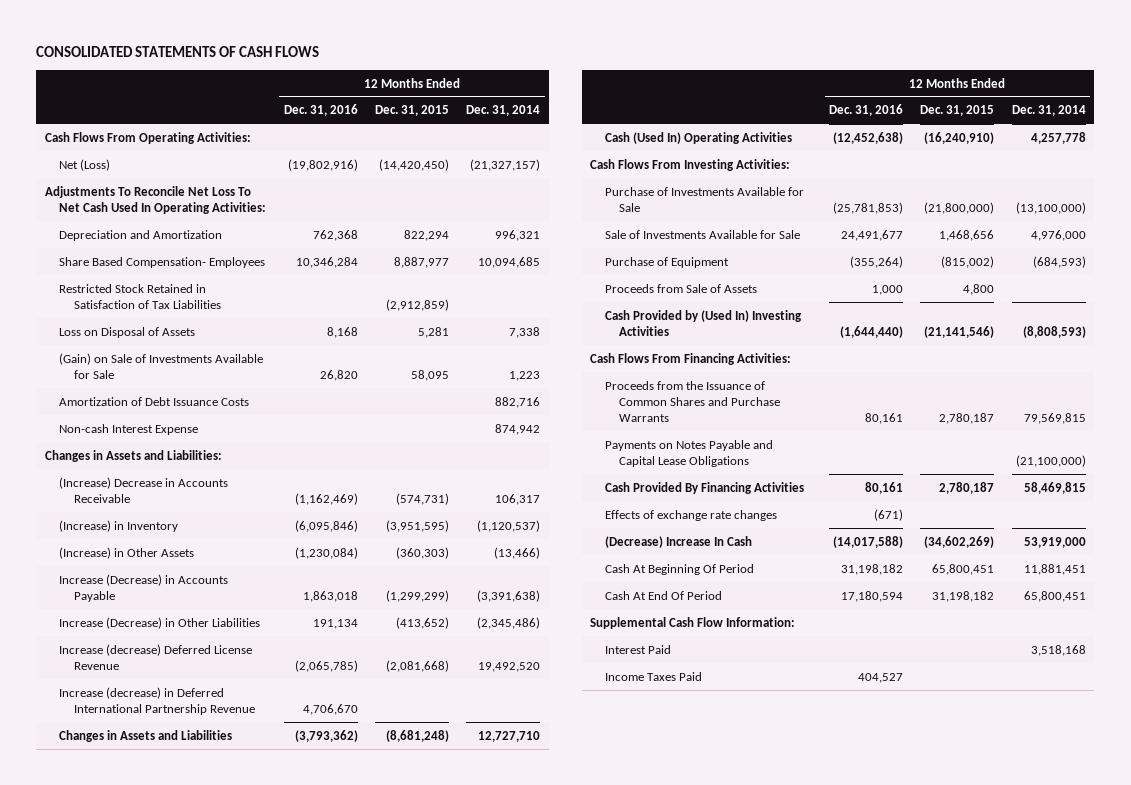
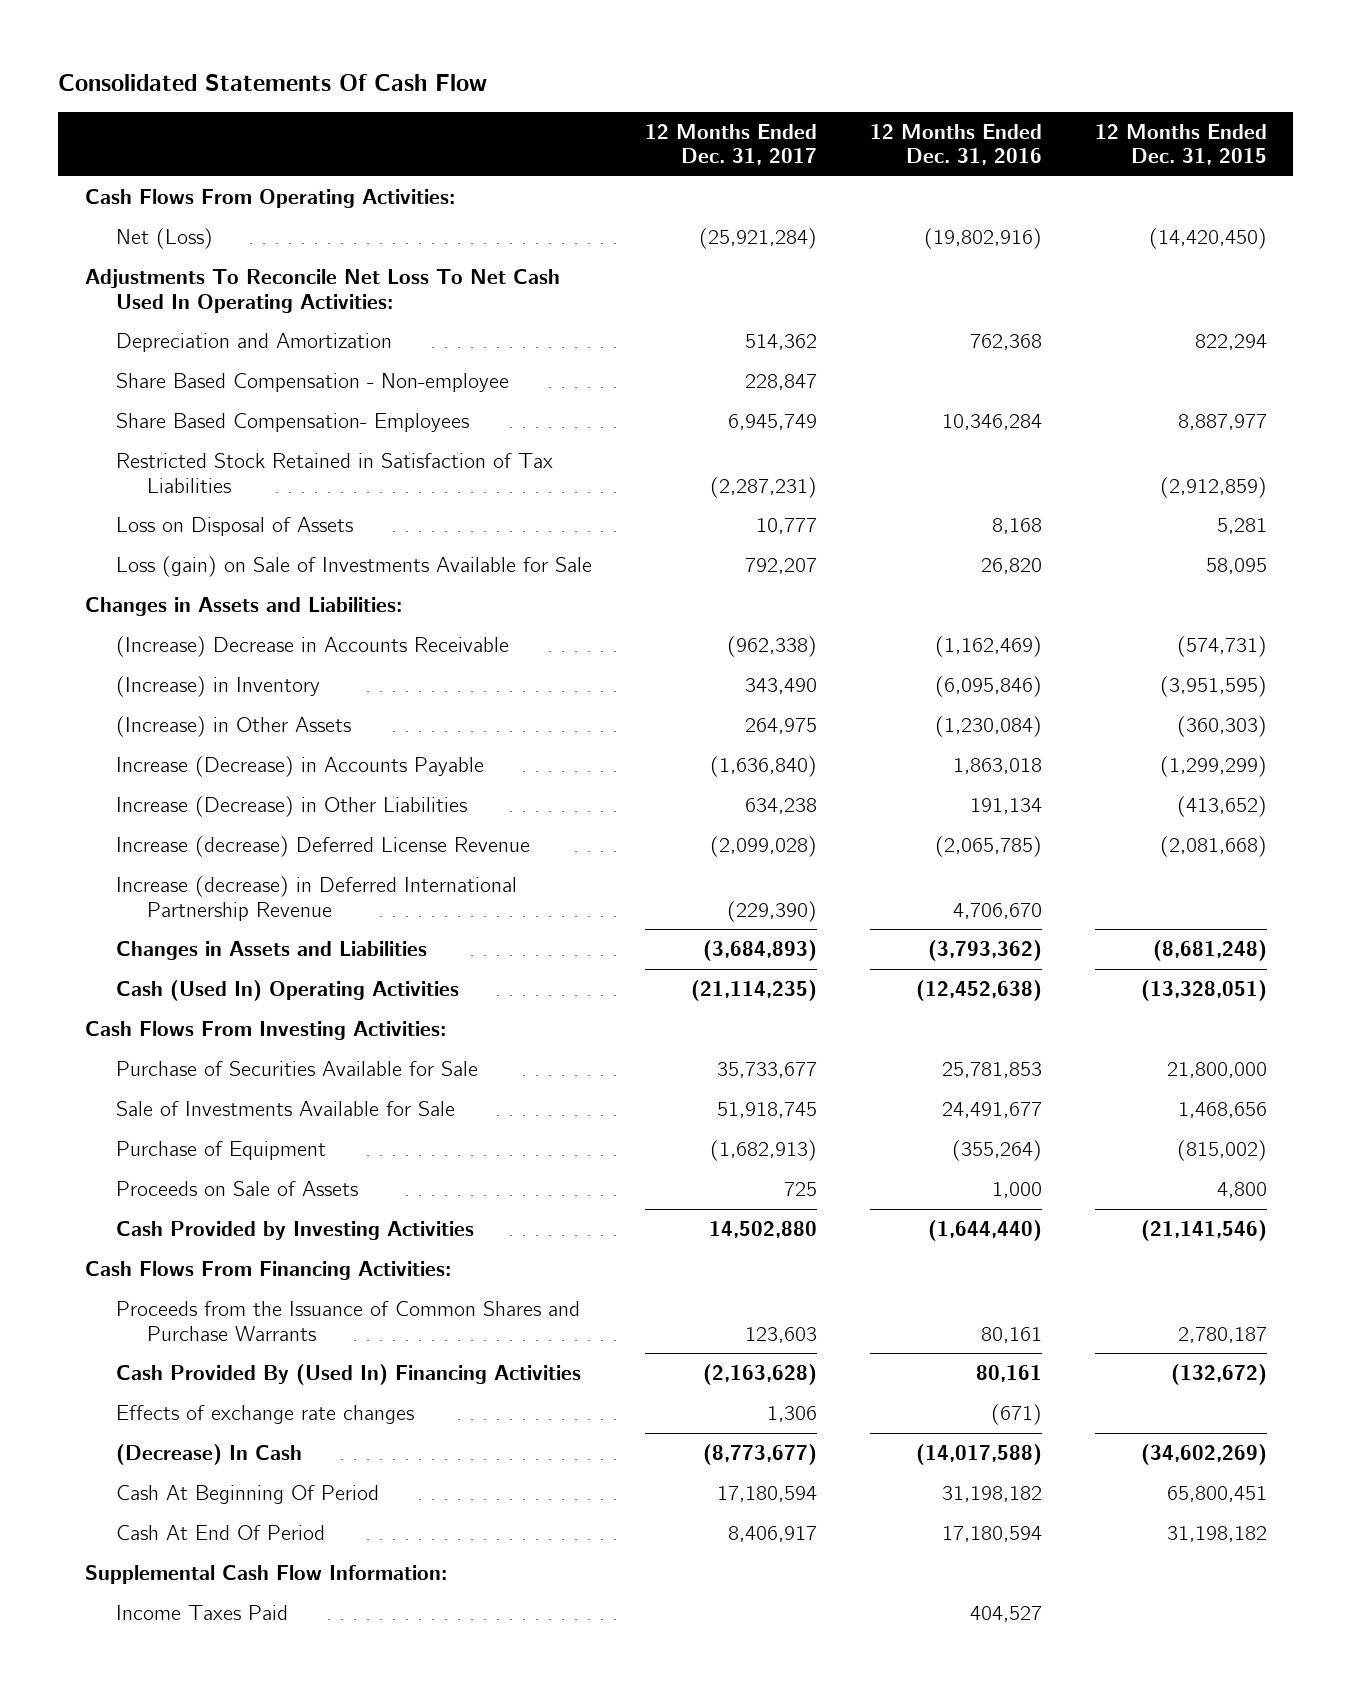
[36,45,320,57] CONSOLIDATED STATEMENTS OF CASH FLOWS -> [58,73,488,91] Consolidated Statements Of Cash Flow
[466,105,541,117] Dec. 31, 2014 -> none
none -> [644,123,817,166] 12 Months Ended Dec. 31, 2017
none -> [115,373,509,393] Share Based Compensation - Non-employee
[59,396,250,406] Amortization of Debt Issuance Costs -> none
[59,423,199,435] Non-cash Interest Expense -> none
[59,352,264,379] (Gain) on Sale of Investments Available for Sale -> [115,556,592,578] Loss (gain) on Sale of Investments Available for Sale
[924,131,995,144] (16,240,910) -> [1140,980,1267,1002] (13,328,051)
[604,186,804,212] Purchase of Investments Available for Sale -> [115,1061,478,1077] Purchase of Securities Available for Sale
[833,201,904,214] (25,781,853) -> [941,1062,1042,1079] 25,781,853
[924,201,995,214] (21,800,000) -> [1166,1062,1267,1079] 21,800,000
[604,283,757,293] Proceeds from Sale of Assets -> [115,1181,358,1197] Proceeds on Sale of Assets
[604,309,802,336] Cash Provided by (Used In) Investing Activities -> [115,1221,474,1241] Cash Provided by Investing Activities
[604,439,773,467] Payments on Notes Payable and Capital Lease Obligations -> none
[604,481,804,494] Cash Provided By Financing Activities -> [115,1364,581,1386] Cash Provided By (Used In) Financing Activities
[939,481,995,494] 2,780,187 -> [1170,1364,1267,1386] (132,672)
[604,535,752,548] (Decrease) Increase In Cash -> [115,1444,302,1466] (Decrease) In Cash
[604,644,671,654] Interest Paid -> none

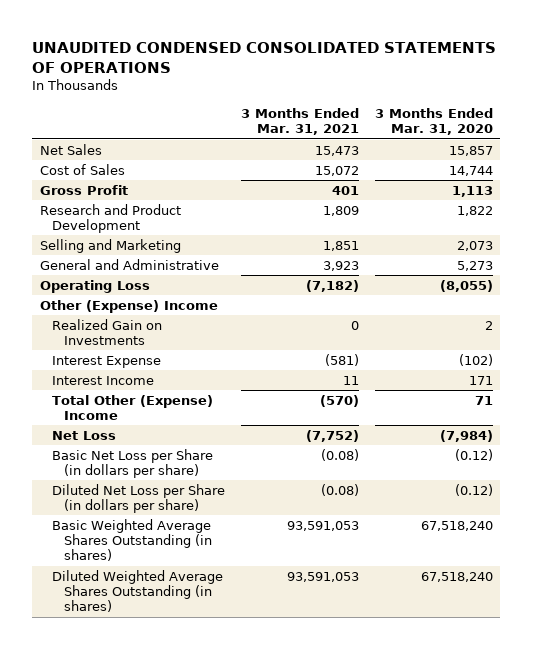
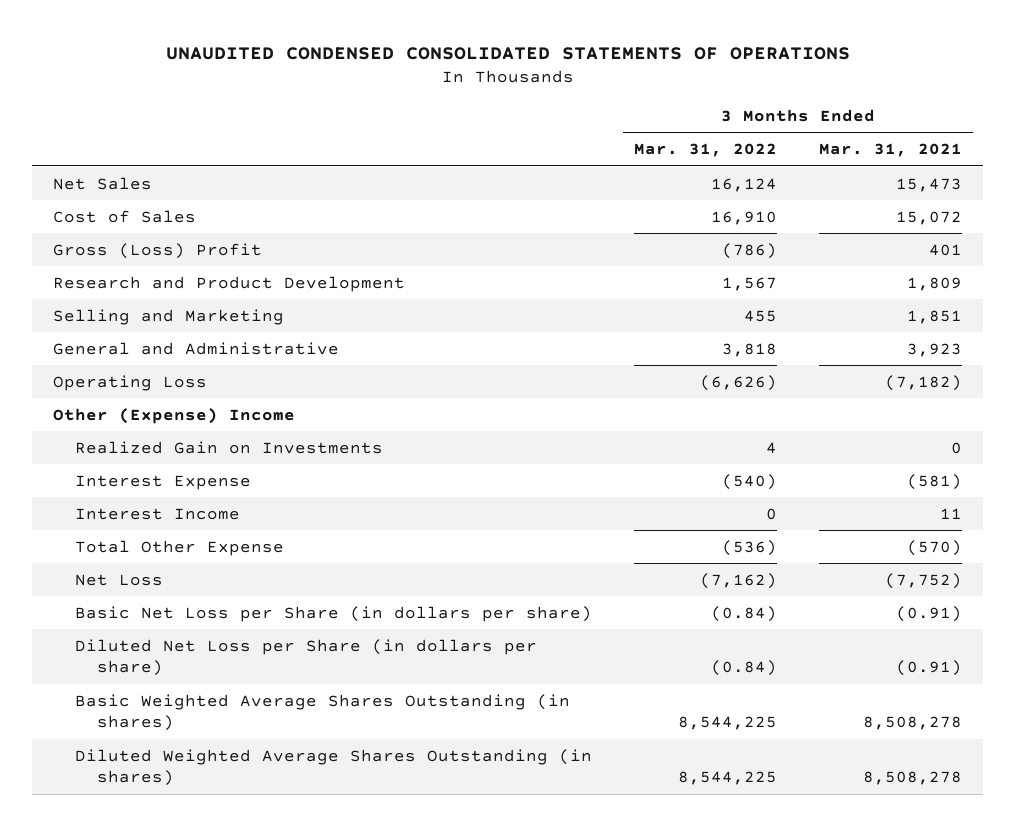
[374,108,493,136] 3 Months Ended Mar. 31, 2020 -> none
none -> [633,143,777,158] Mar. 31, 2022
[40,184,129,195] Gross Profit -> [52,242,262,259] Gross (Loss) Profit
[52,394,214,421] Total Other (Expense) Income -> [74,539,284,556] Total Other Expense
[320,448,359,461] (0.08) -> [896,605,963,622] (0.91)
[320,483,359,496] (0.08) -> [896,660,963,677] (0.91)
[286,520,359,531] 93,591,053 -> [863,716,963,731] 8,508,278
[286,571,359,582] 93,591,053 -> [863,771,963,786] 8,508,278

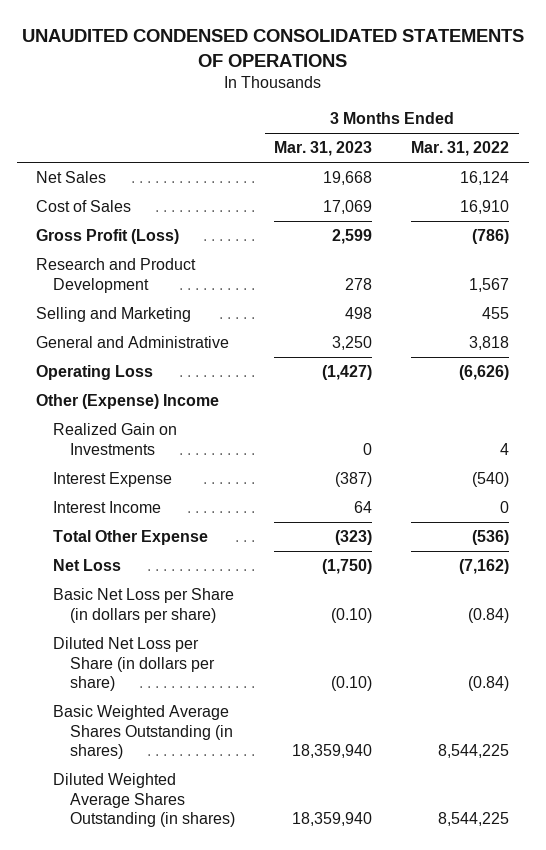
[819,143,963,158] Mar. 31, 2021 -> none
none -> [274,141,373,157] Mar. 31, 2023
[52,242,262,259] Gross (Loss) Profit -> [36,229,180,245] Gross Profit (Loss)

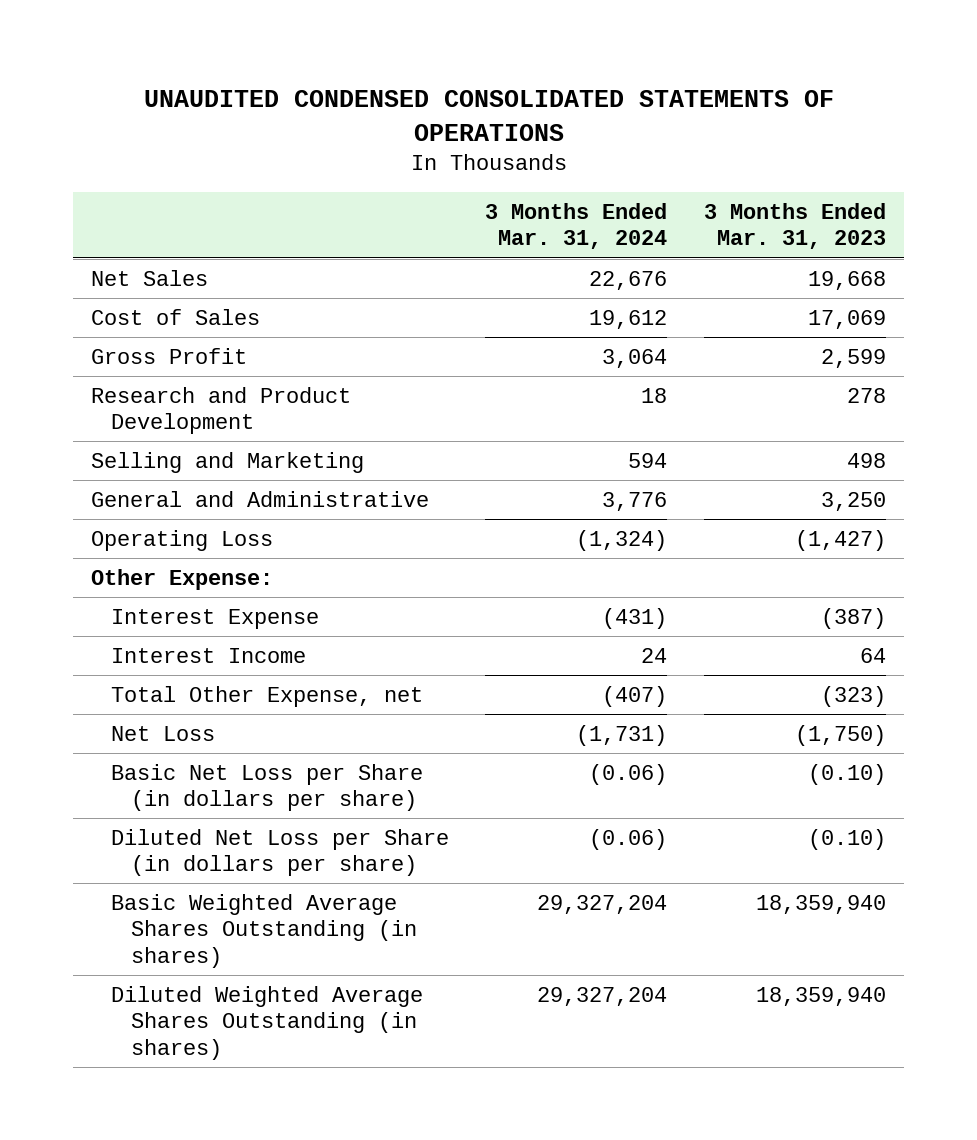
[411,141,510,157] Mar. 31, 2022 -> none
none -> [485,202,668,250] 3 Months Ended Mar. 31, 2024
[36,229,180,245] Gross Profit (Loss) -> [91,347,248,364] Gross Profit
[53,423,178,455] Realized Gain on Investments -> none
[36,394,220,410] Other (Expense) Income -> [91,568,274,590] Other Expense:
[53,530,209,546] Total Other Expense -> [111,685,424,707] Total Other Expense, net

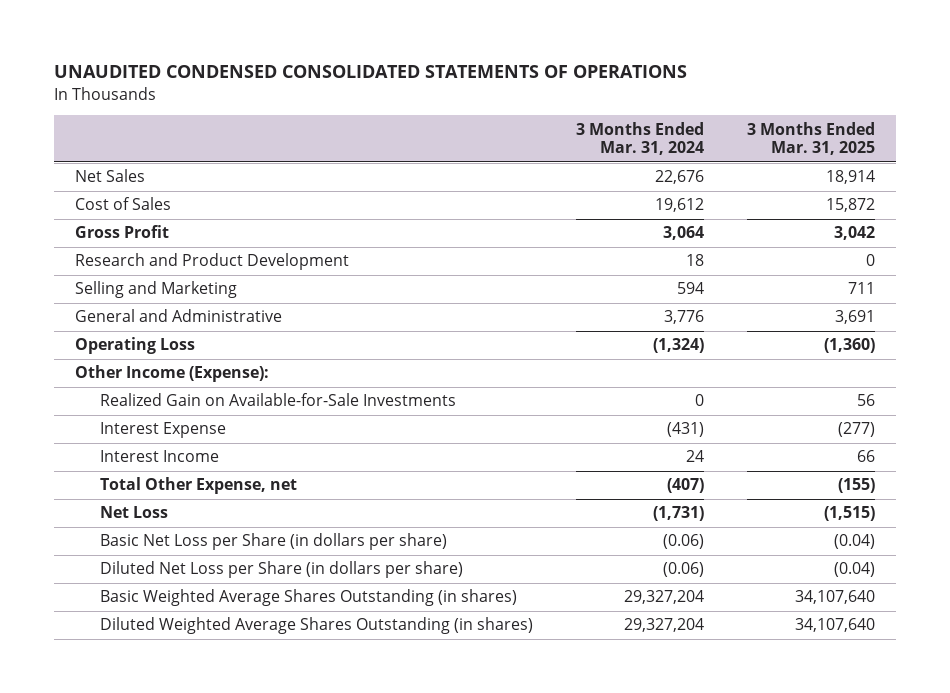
[703,202,886,250] 3 Months Ended Mar. 31, 2023 -> none
none -> [746,121,875,156] 3 Months Ended Mar. 31, 2025
[91,568,274,590] Other Expense: -> [75,365,270,383] Other Income (Expense):
none -> [100,393,457,407] Realized Gain on Available-for-Sale Investments

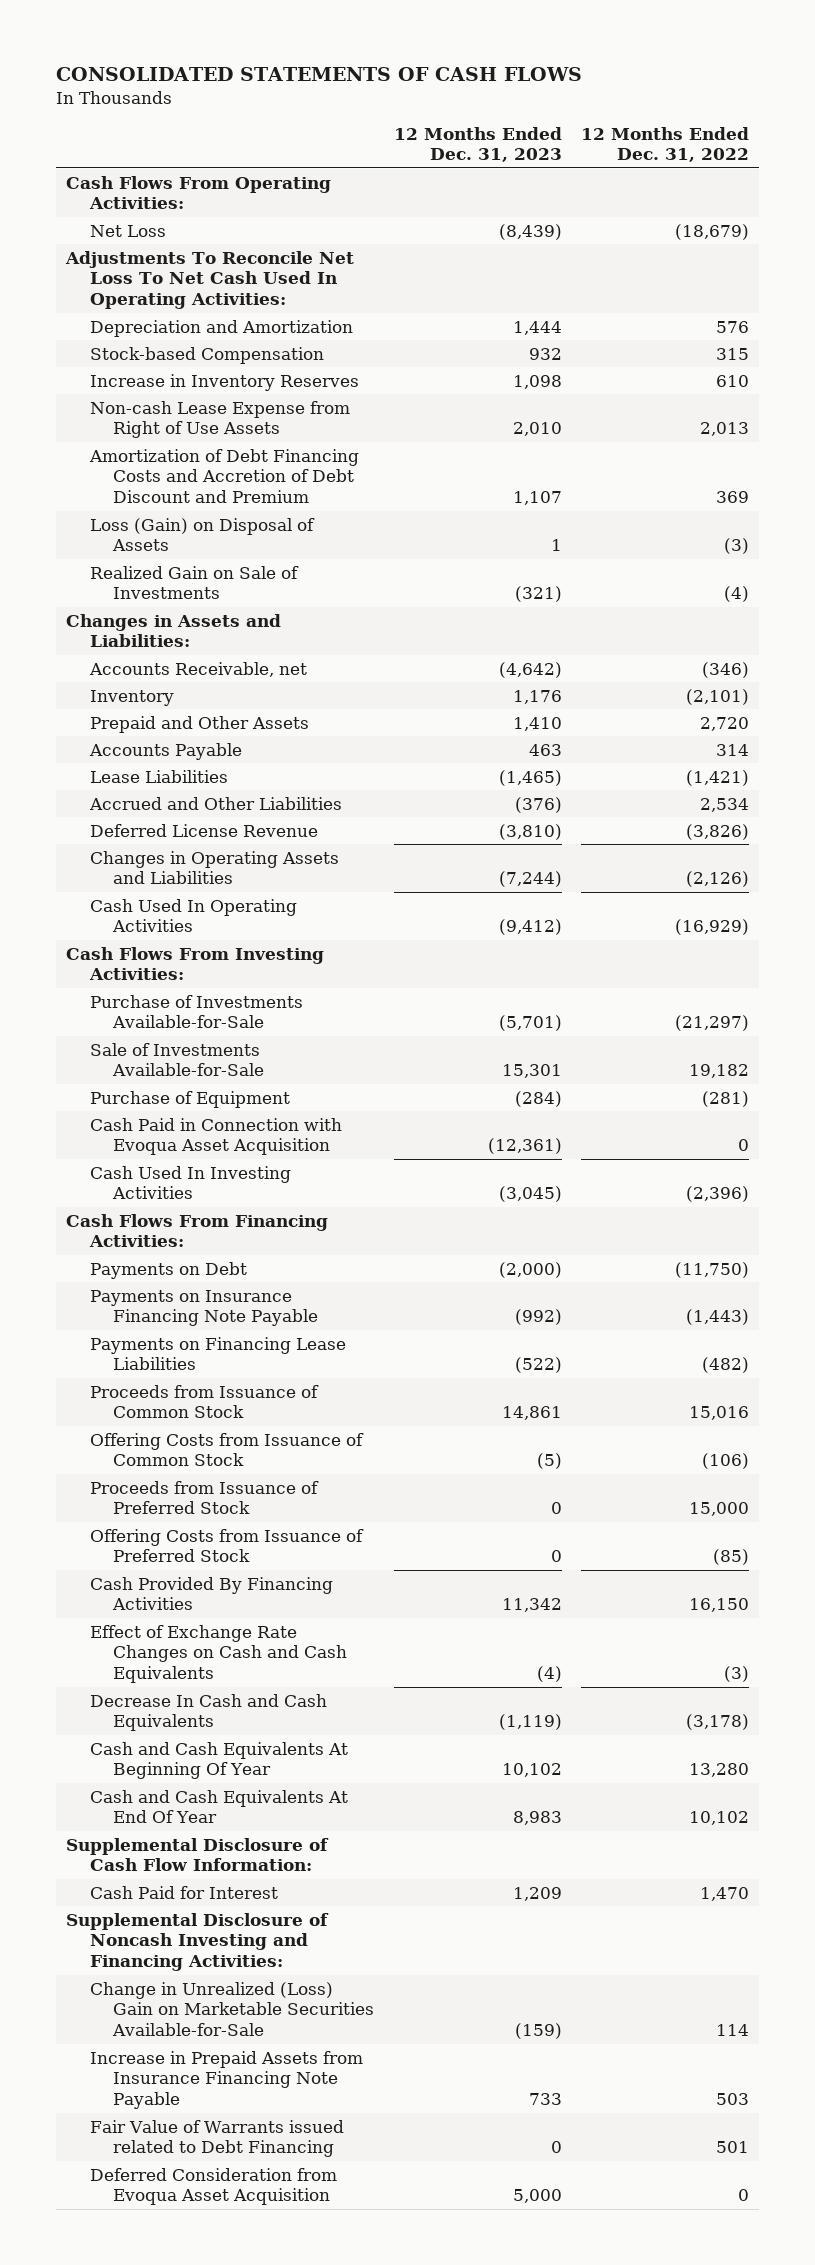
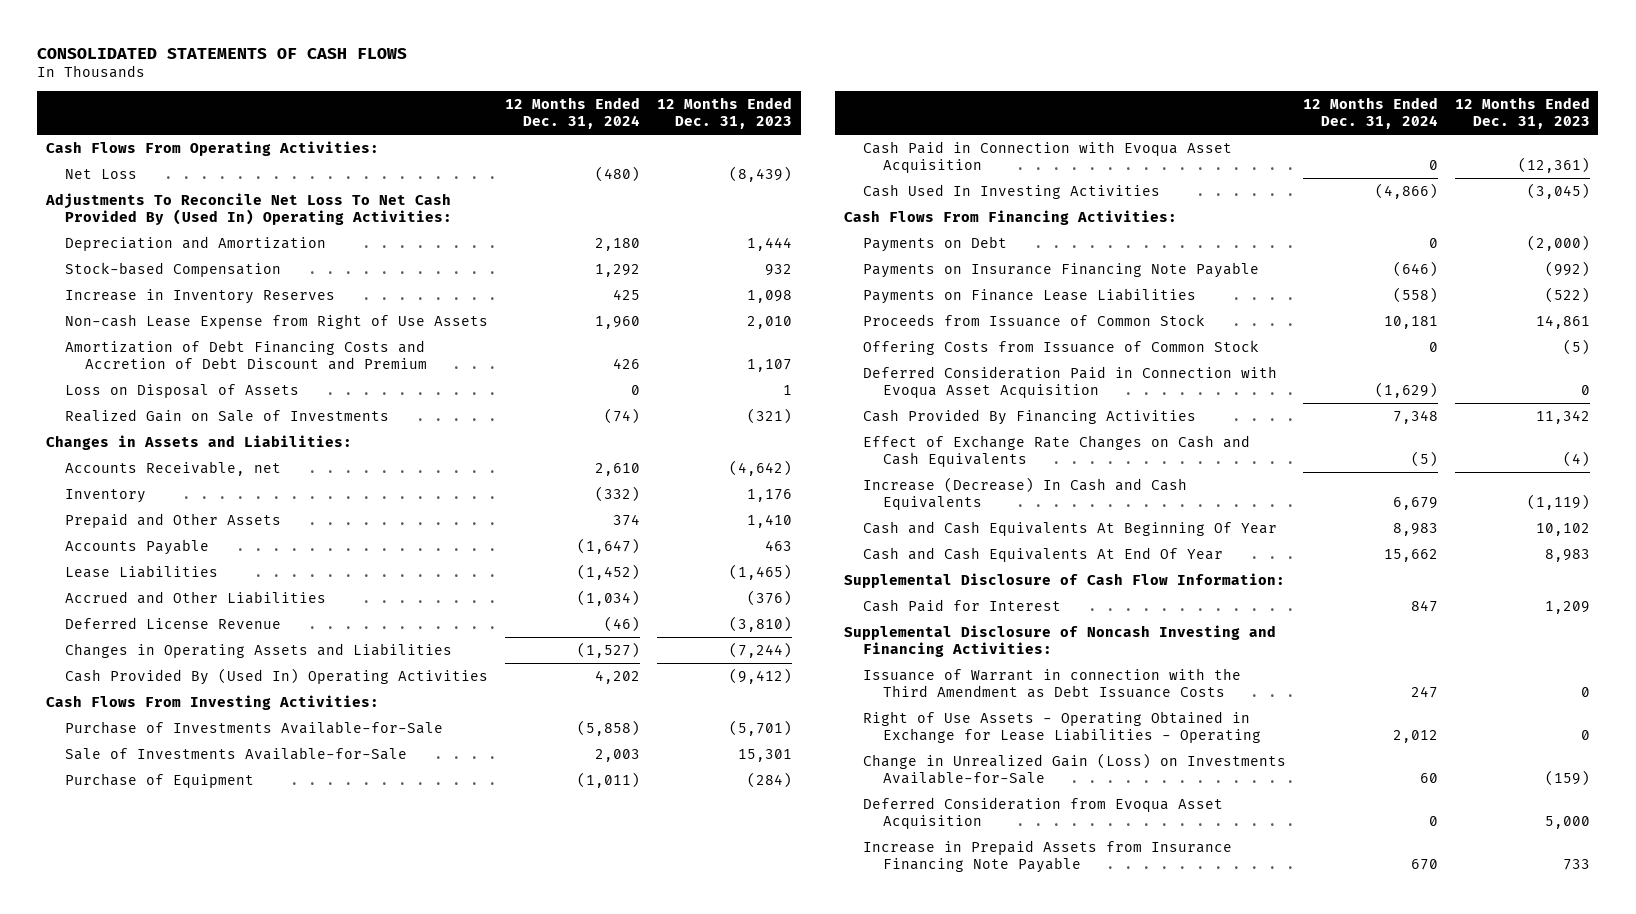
[581,126,750,163] 12 Months Ended Dec. 31, 2022 -> none
none -> [505,96,641,130] 12 Months Ended Dec. 31, 2024
[64,250,354,310] Adjustments To Reconcile Net Loss To Net Cash Used In Operating Activities: -> [44,192,453,226] Adjustments To Reconcile Net Loss To Net Cash Provided By (Used In) Operating Activities:
[89,517,315,552] Loss (Gain) on Disposal of Assets -> [65,383,300,398] Loss on Disposal of Assets
[89,898,297,933] Cash Used In Operating Activities -> [65,667,489,685] Cash Provided By (Used In) Operating Activities
[89,1336,346,1371] Payments on Financing Lease Liabilities -> [863,287,1197,304] Payments on Finance Lease Liabilities
[89,1480,319,1515] Proceeds from Issuance of Preferred Stock -> none
[89,1528,364,1563] Offering Costs from Issuance of Preferred Stock -> none
none -> [863,365,1278,399] Deferred Consideration Paid in Connection with Evoqua Asset Acquisition
[89,1693,327,1732] Decrease In Cash and Cash Equivalents -> [863,476,1188,511] Increase (Decrease) In Cash and Cash Equivalents
[89,2119,344,2158] Fair Value of Warrants issued related to Debt Financing -> none
none -> [863,667,1242,699] Issuance of Warrant in connection with the Third Amendment as Debt Issuance Costs
none -> [863,710,1261,744] Right of Use Assets - Operating Obtained in Exchange for Lease Liabilities - Operating
[89,1981,375,2037] Change in Unrealized (Loss) Gain on Marketable Securities Available-for-Sale -> [863,752,1287,785] Change in Unrealized Gain (Loss) on Investments Available-for-Sale
[89,2050,363,2110] Increase in Prepaid Assets from Insurance Financing Note Payable -> [863,839,1233,874] Increase in Prepaid Assets from Insurance Financing Note Payable

